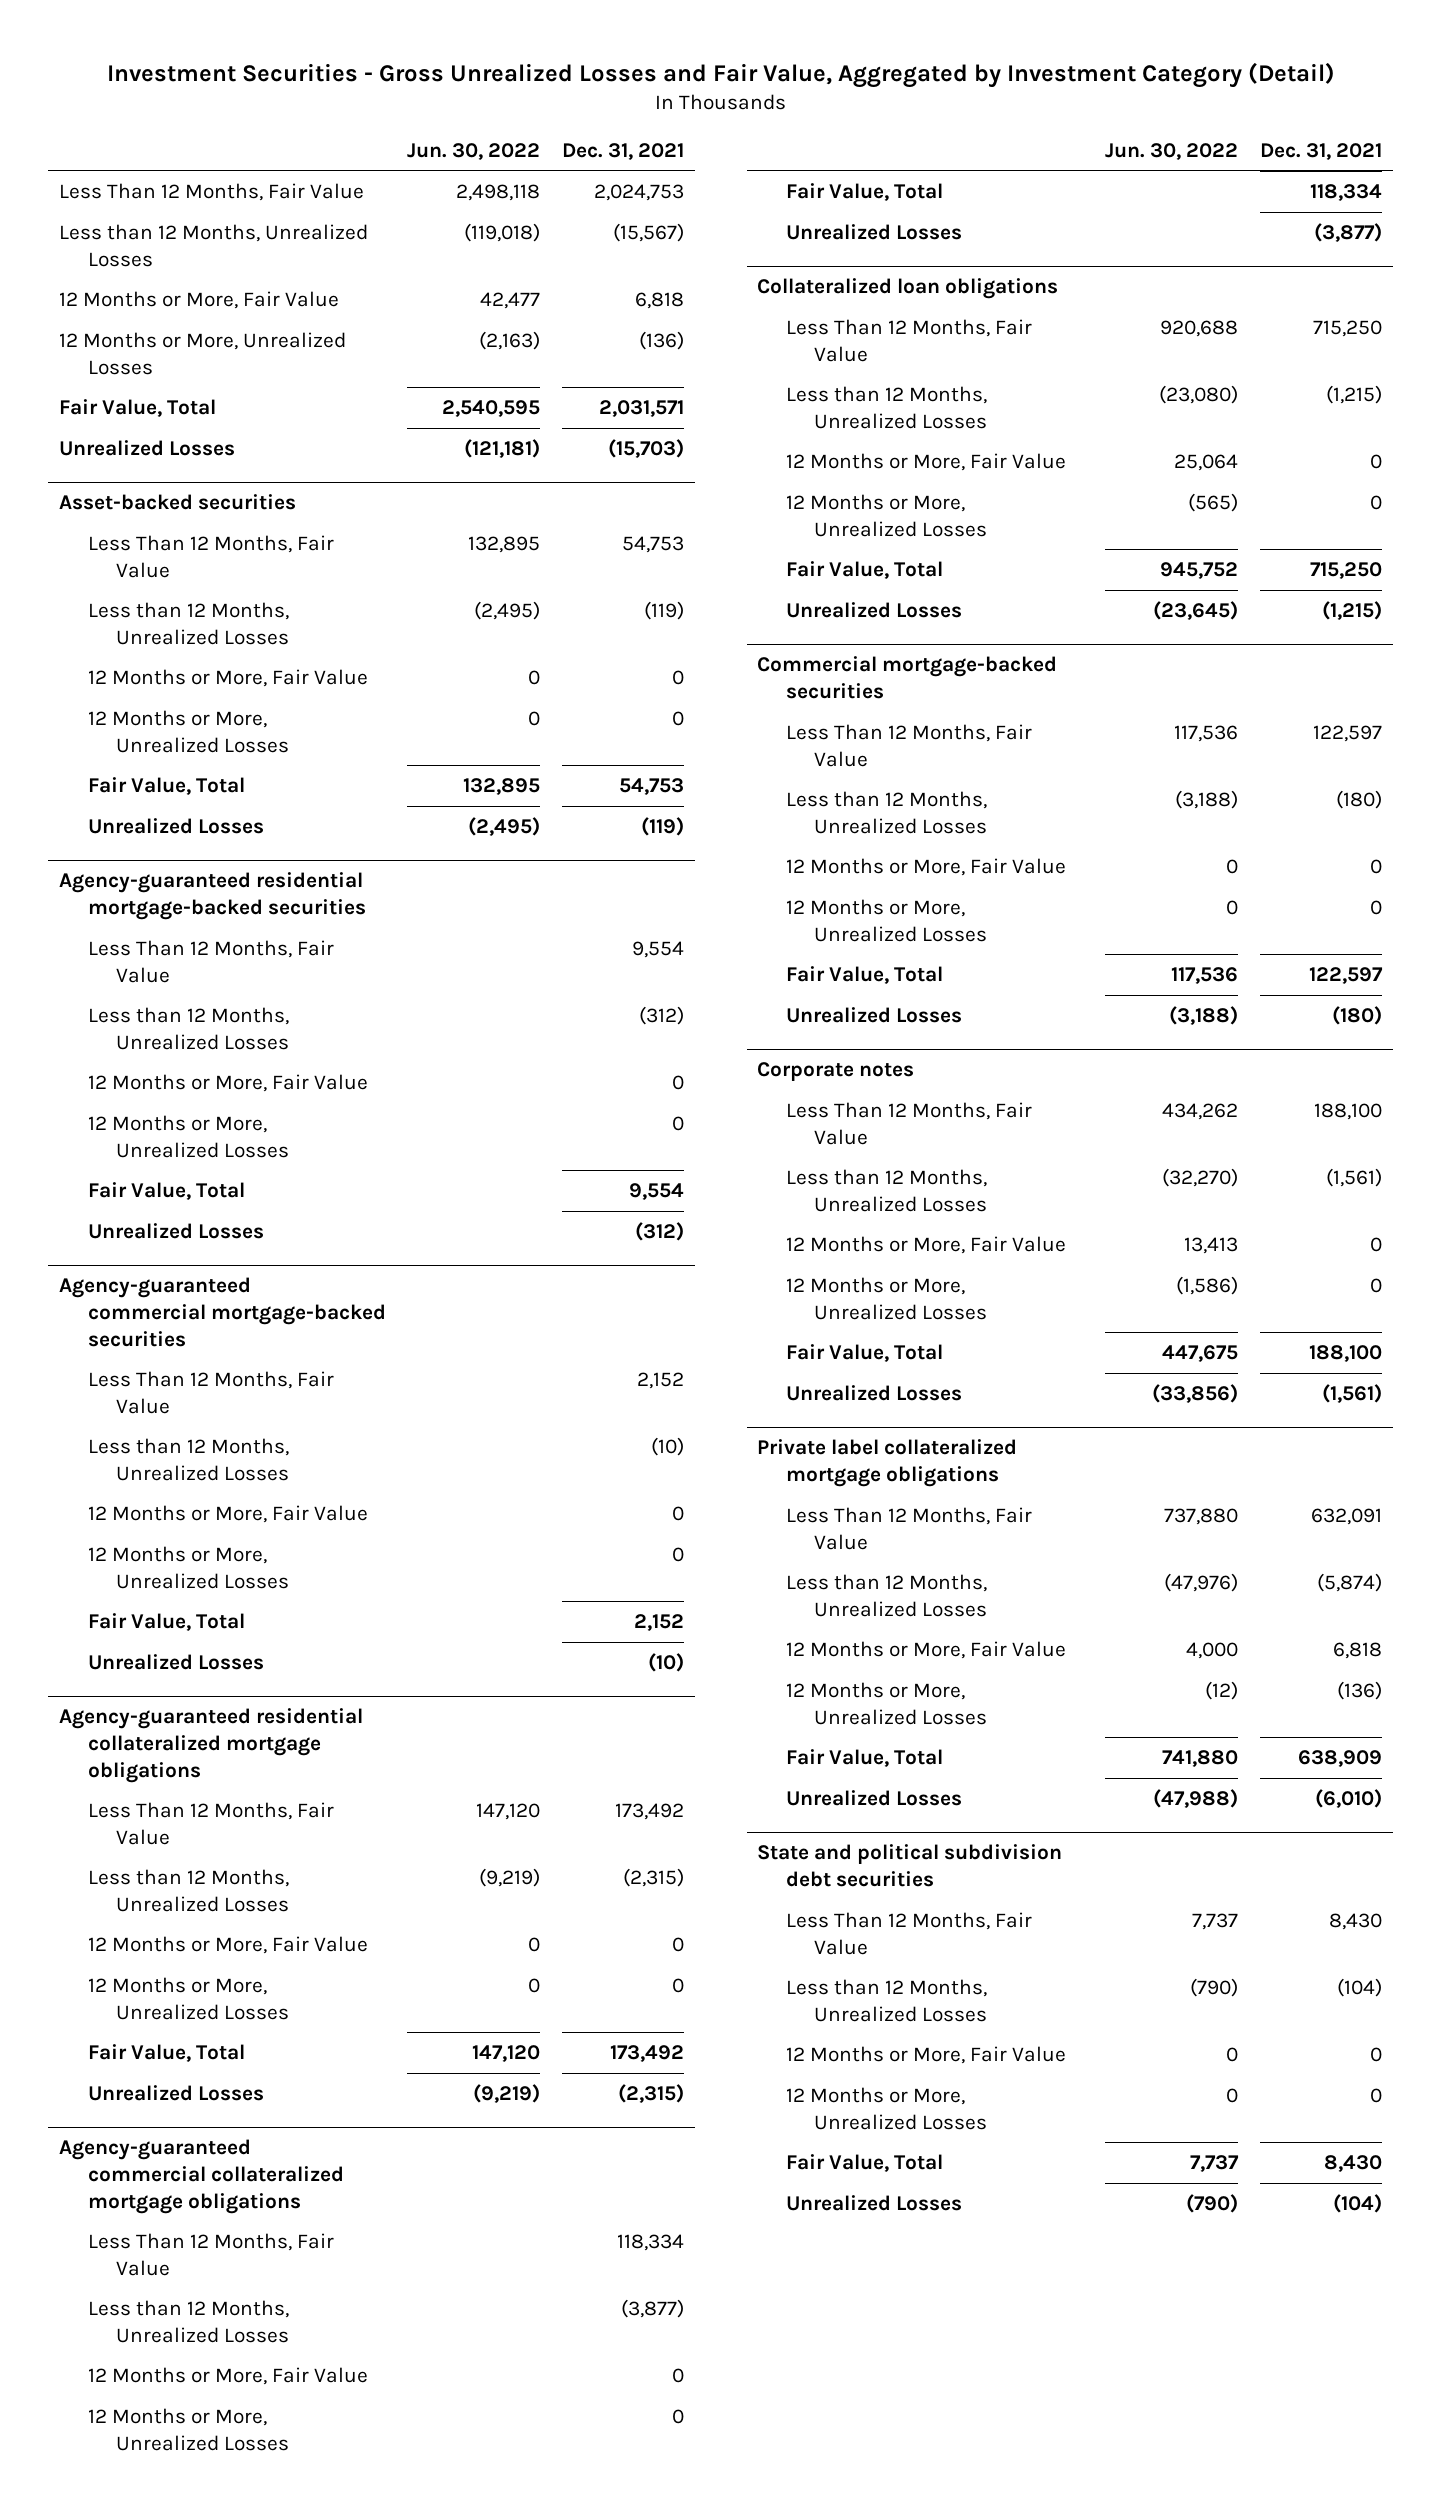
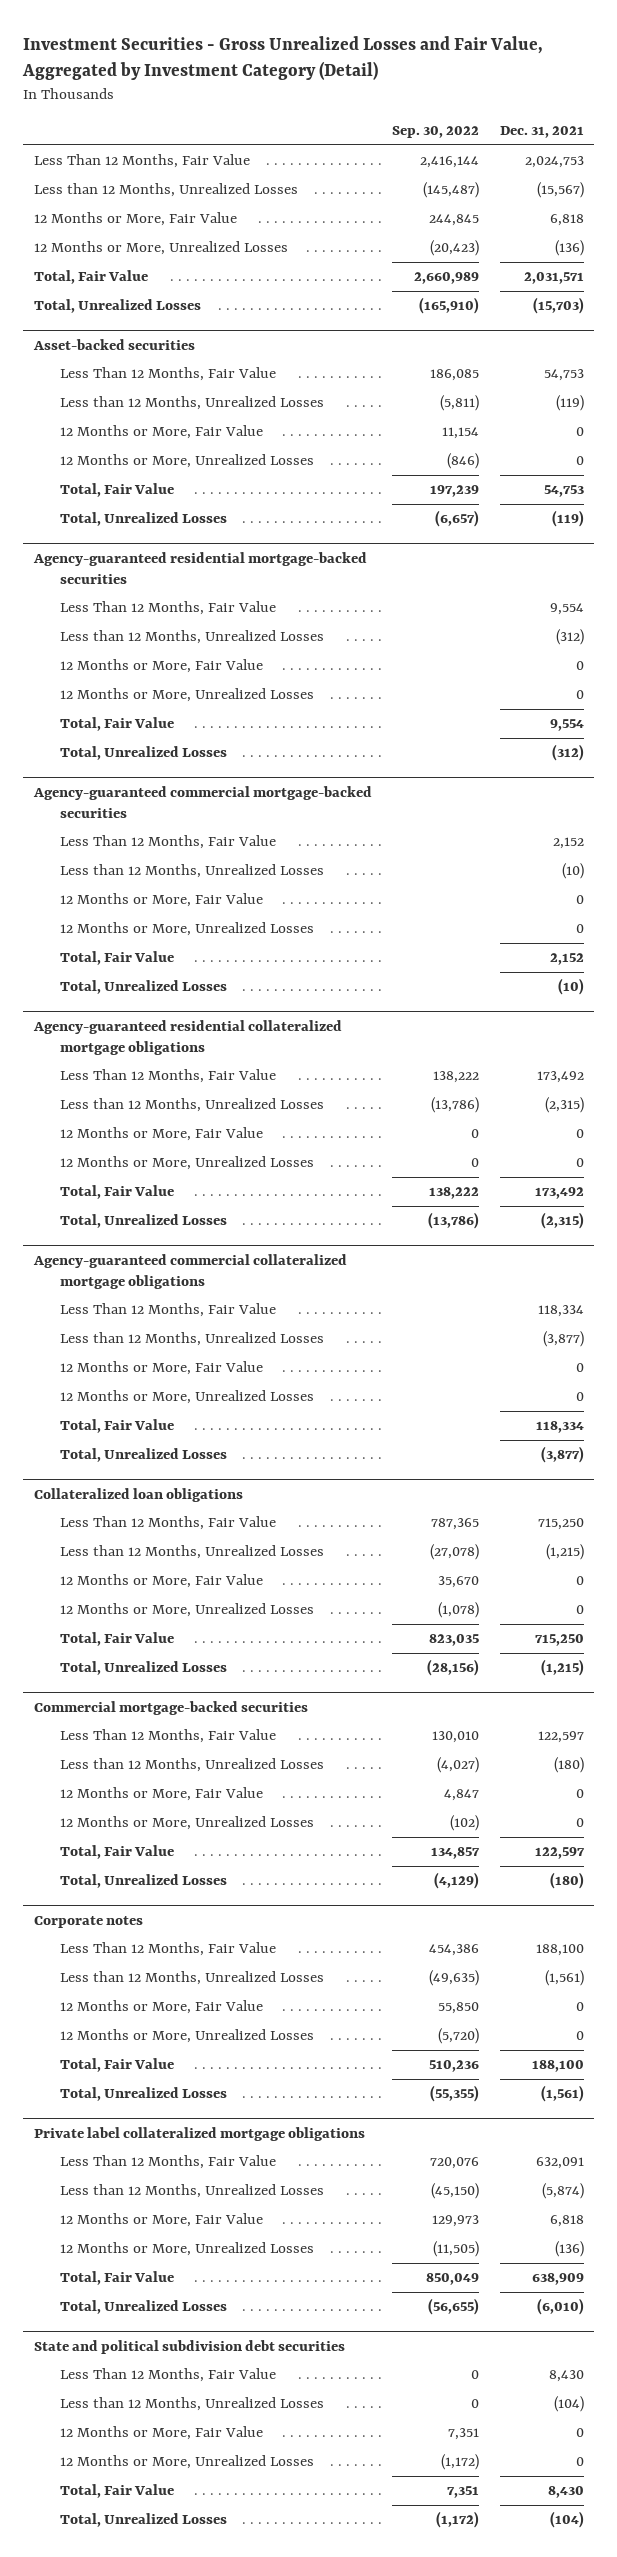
[407,142,541,160] Jun. 30, 2022 -> none
none -> [392,126,480,139] Sep. 30, 2022
[59,398,217,417] Fair Value, Total -> [33,270,148,285] Total, Fair Value
[59,439,236,456] Unrealized Losses -> [33,299,201,314] Total, Unrealized Losses
[87,776,245,795] Fair Value, Total -> [59,483,174,498] Total, Fair Value
[87,817,264,834] Unrealized Losses -> [59,512,227,527] Total, Unrealized Losses
[87,1181,245,1200] Fair Value, Total -> [59,717,174,732] Total, Fair Value
[87,1222,264,1239] Unrealized Losses -> [59,746,227,761] Total, Unrealized Losses
[87,1612,245,1631] Fair Value, Total -> [59,951,174,966] Total, Fair Value
[87,1653,264,1670] Unrealized Losses -> [59,980,227,995] Total, Unrealized Losses
[87,2043,245,2062] Fair Value, Total -> [59,1185,174,1200] Total, Fair Value
[87,2084,264,2101] Unrealized Losses -> [59,1214,227,1229] Total, Unrealized Losses
[785,182,943,201] Fair Value, Total -> [59,1419,174,1434] Total, Fair Value
[785,223,962,240] Unrealized Losses -> [59,1448,227,1463] Total, Unrealized Losses
[785,560,943,579] Fair Value, Total -> [59,1632,174,1647] Total, Fair Value
[785,601,962,618] Unrealized Losses -> [59,1661,227,1676] Total, Unrealized Losses
[785,965,943,984] Fair Value, Total -> [59,1845,174,1860] Total, Fair Value
[785,1006,962,1023] Unrealized Losses -> [59,1874,227,1889] Total, Unrealized Losses
[785,1343,943,1362] Fair Value, Total -> [59,2058,174,2073] Total, Fair Value
[785,1384,962,1401] Unrealized Losses -> [59,2087,227,2102] Total, Unrealized Losses
[785,1748,943,1767] Fair Value, Total -> [59,2271,174,2286] Total, Fair Value
[785,1789,962,1806] Unrealized Losses -> [59,2300,227,2315] Total, Unrealized Losses
[785,2153,943,2172] Fair Value, Total -> [59,2484,174,2499] Total, Fair Value
[785,2194,962,2211] Unrealized Losses -> [59,2513,227,2528] Total, Unrealized Losses

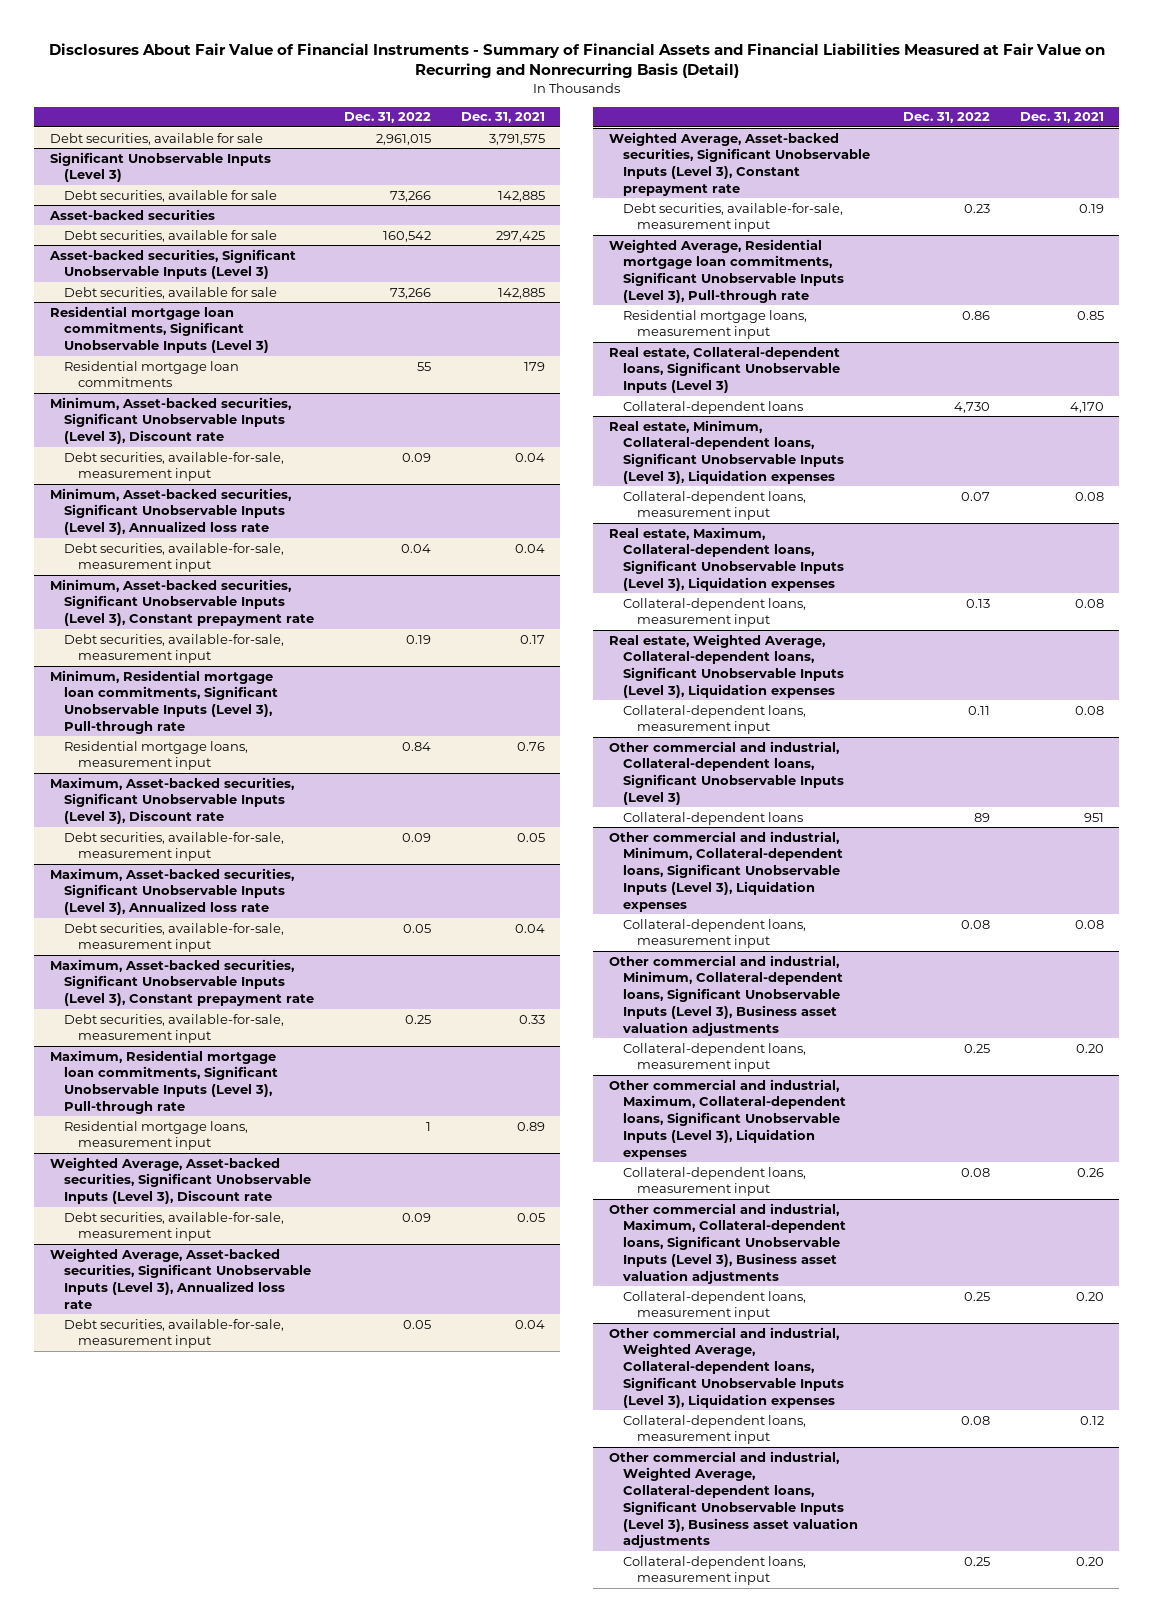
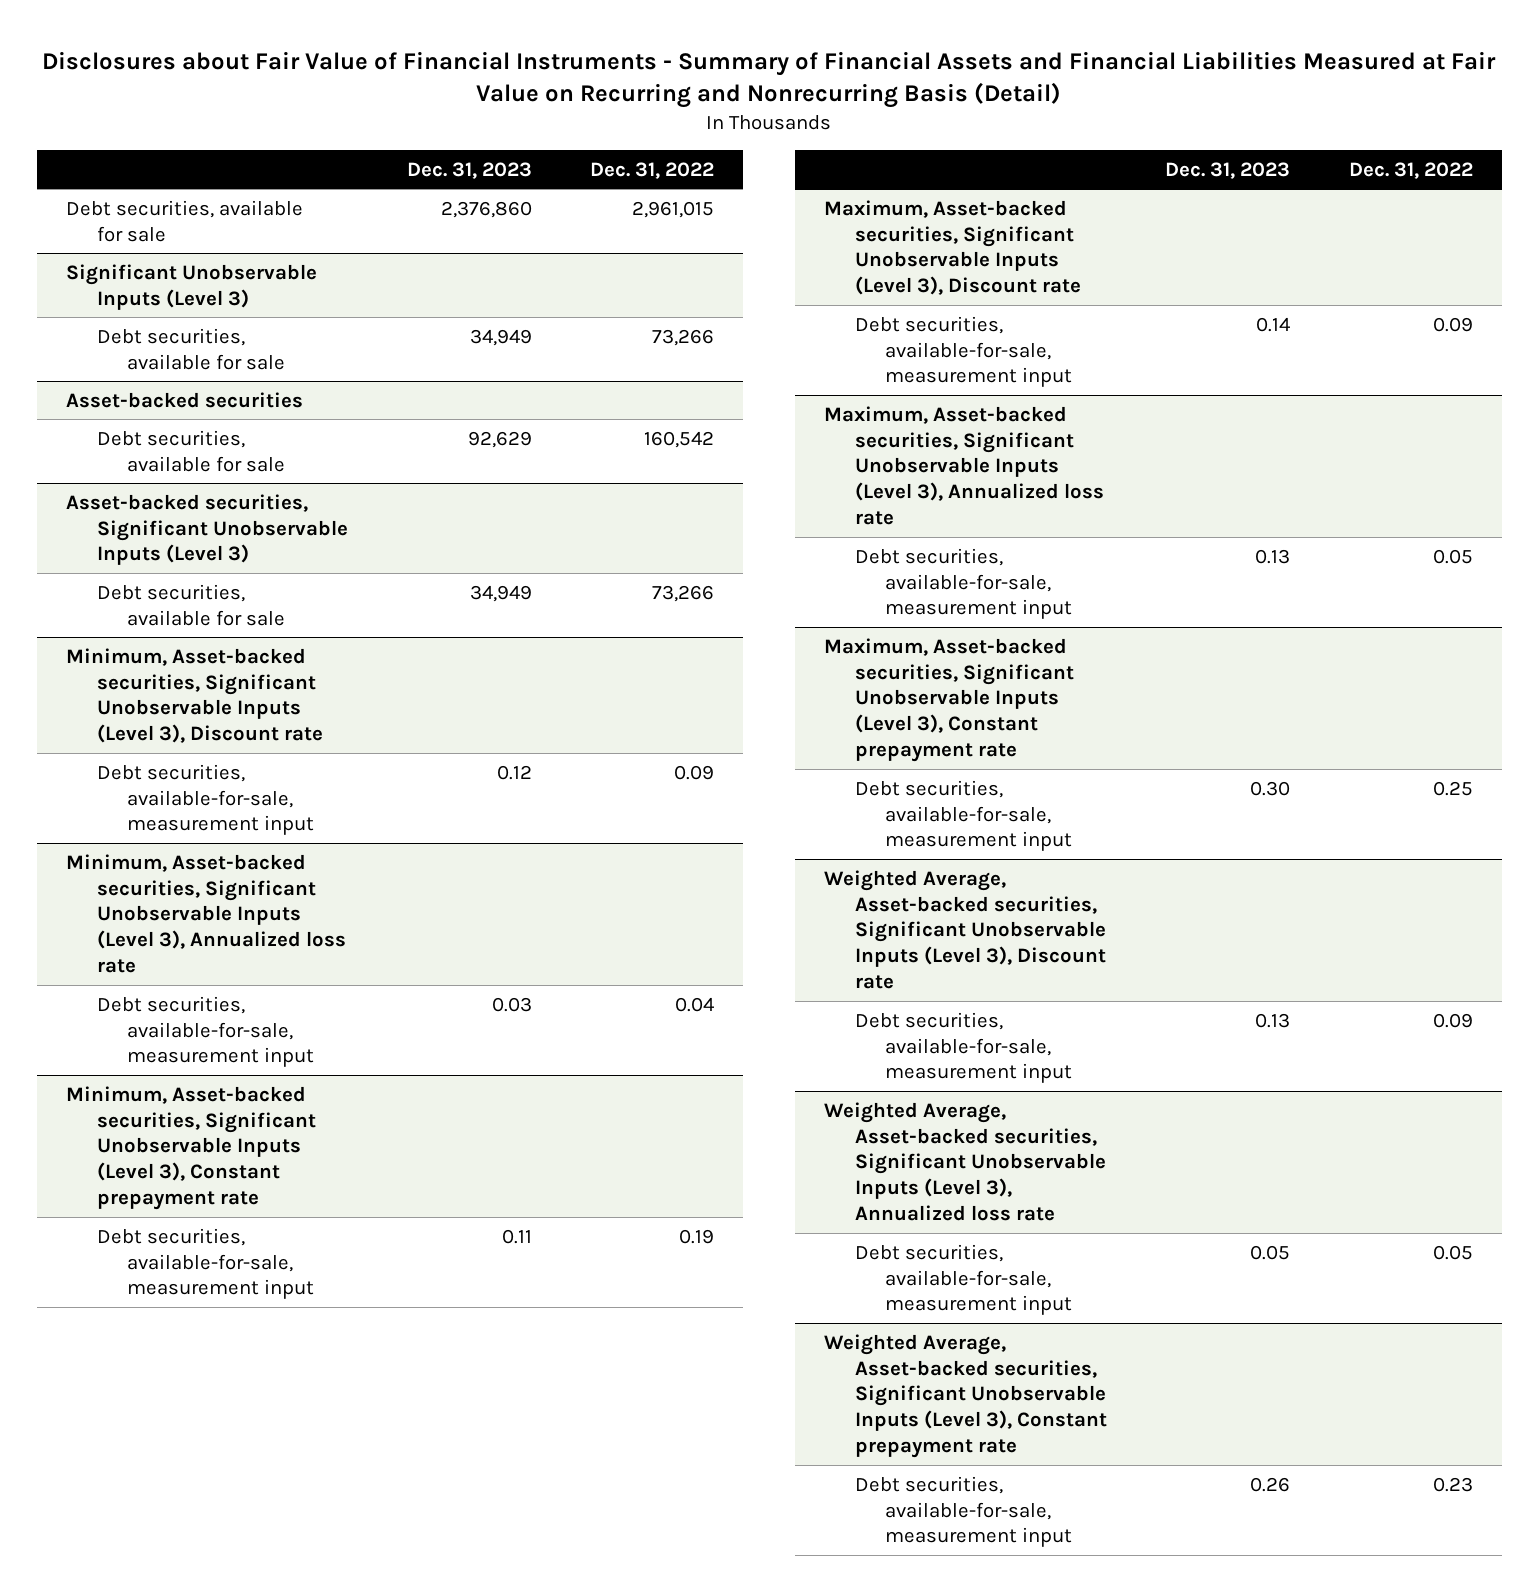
[48,42,1105,79] Disclosures About Fair Value of Financial Instruments - Summary of Financial Assets and Financial Liabilities Measured at Fair Value on Recurring and Nonrecurring Basis (Detail) -> [42,51,1497,109] Disclosures about Fair Value of Financial Instruments - Summary of Financial Assets and Financial Liabilities Measured at Fair Value on Recurring and Nonrecurring Basis (Detail)
[461,112,546,124] Dec. 31, 2021 -> none
none -> [406,161,532,179] Dec. 31, 2023
[49,305,269,354] Residential mortgage loan commitments, Significant Unobservable Inputs (Level 3) -> none
[63,360,239,388] Residential mortgage loan commitments -> none
[49,669,278,734] Minimum, Residential mortgage loan commitments, Significant Unobservable Inputs (Level 3), Pull-through rate -> none
[63,740,248,771] Residential mortgage loans, measurement input -> none
[49,1049,278,1114] Maximum, Residential mortgage loan commitments, Significant Unobservable Inputs (Level 3), Pull-through rate -> none
[63,1120,248,1151] Residential mortgage loans, measurement input -> none
[608,238,844,303] Weighted Average, Residential mortgage loan commitments, Significant Unobservable Inputs (Level 3), Pull-through rate -> none
[622,309,807,340] Residential mortgage loans, measurement input -> none
[608,346,840,394] Real estate, Collateral-dependent loans, Significant Unobservable Inputs (Level 3) -> none
[622,400,803,414] Collateral-dependent loans -> none
[608,419,844,484] Real estate, Minimum, Collateral-dependent loans, Significant Unobservable Inputs (Level 3), Liquidation expenses -> none
[622,490,806,521] Collateral-dependent loans, measurement input -> none
[608,526,844,591] Real estate, Maximum, Collateral-dependent loans, Significant Unobservable Inputs (Level 3), Liquidation expenses -> none
[622,597,806,628] Collateral-dependent loans, measurement input -> none
[608,633,844,698] Real estate, Weighted Average, Collateral-dependent loans, Significant Unobservable Inputs (Level 3), Liquidation expenses -> none
[622,704,806,735] Collateral-dependent loans, measurement input -> none
[608,740,844,805] Other commercial and industrial, Collateral-dependent loans, Significant Unobservable Inputs (Level 3) -> none
[622,811,803,825] Collateral-dependent loans -> none
[608,830,843,912] Other commercial and industrial, Minimum, Collateral-dependent loans, Significant Unobservable Inputs (Level 3), Liquidation expenses -> none
[622,918,806,949] Collateral-dependent loans, measurement input -> none
[608,954,843,1036] Other commercial and industrial, Minimum, Collateral-dependent loans, Significant Unobservable Inputs (Level 3), Business asset valuation adjustments -> none
[622,1042,806,1073] Collateral-dependent loans, measurement input -> none
[608,1078,846,1160] Other commercial and industrial, Maximum, Collateral-dependent loans, Significant Unobservable Inputs (Level 3), Liquidation expenses -> none
[622,1166,806,1197] Collateral-dependent loans, measurement input -> none
[608,1202,846,1284] Other commercial and industrial, Maximum, Collateral-dependent loans, Significant Unobservable Inputs (Level 3), Business asset valuation adjustments -> none
[622,1290,806,1321] Collateral-dependent loans, measurement input -> none
[608,1326,844,1408] Other commercial and industrial, Weighted Average, Collateral-dependent loans, Significant Unobservable Inputs (Level 3), Liquidation expenses -> none
[622,1414,806,1445] Collateral-dependent loans, measurement input -> none
[608,1450,858,1549] Other commercial and industrial, Weighted Average, Collateral-dependent loans, Significant Unobservable Inputs (Level 3), Business asset valuation adjustments -> none
[622,1555,806,1586] Collateral-dependent loans, measurement input -> none

